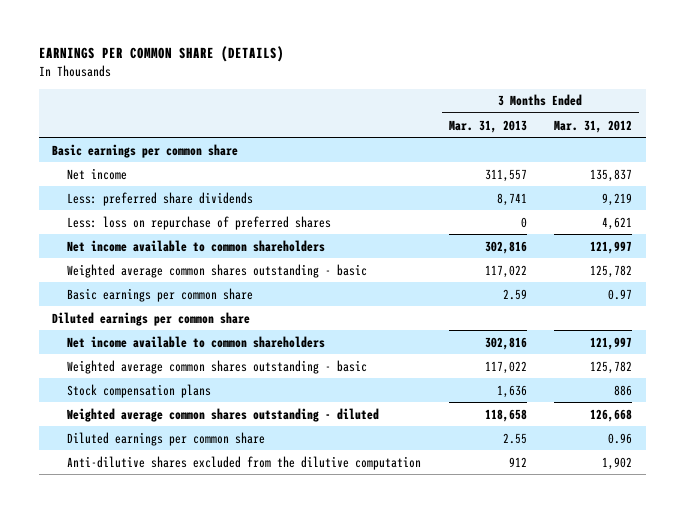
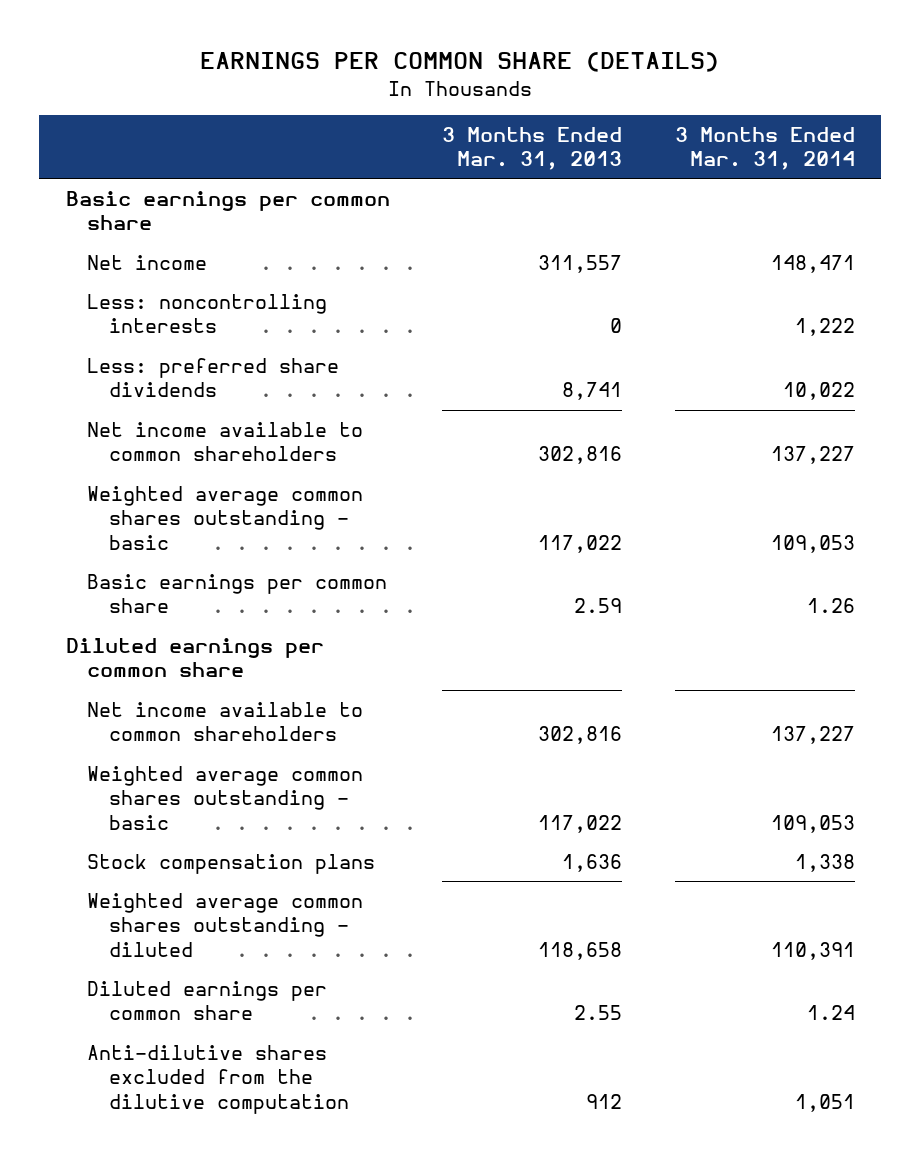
[553,119,632,133] Mar. 31, 2012 -> none
none -> [674,126,855,171] 3 Months Ended Mar. 31, 2014
none -> [87,293,328,334] Less: noncontrolling interests
[67,215,332,230] Less: loss on repurchase of preferred shares -> none

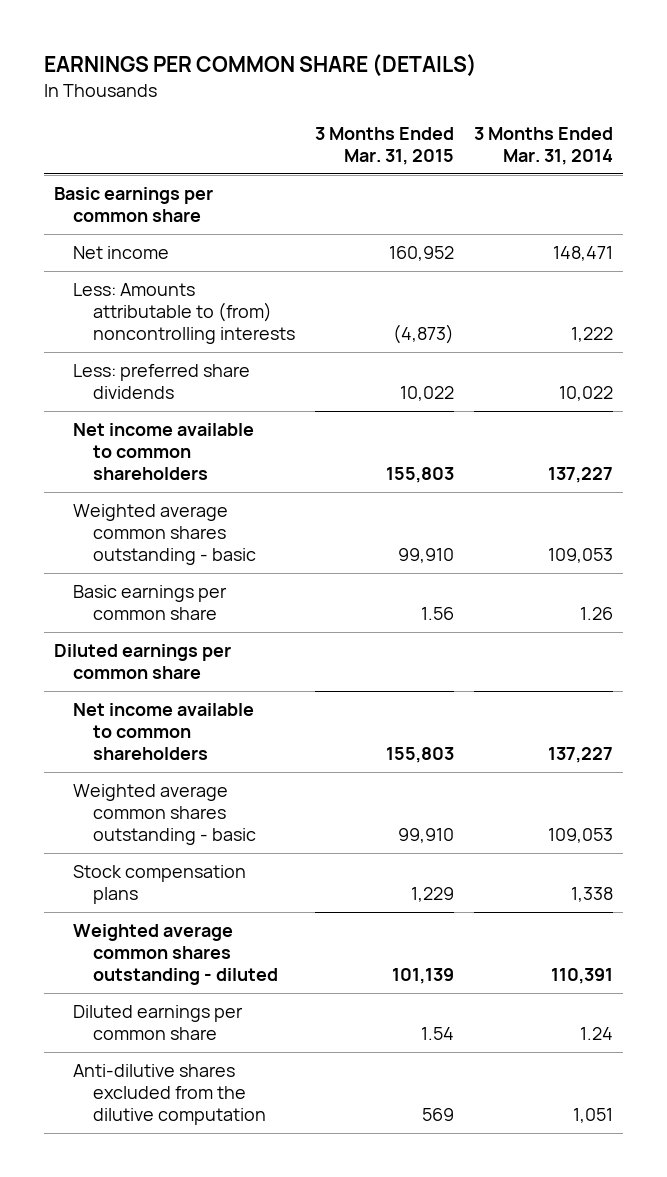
[442,126,623,171] 3 Months Ended Mar. 31, 2013 -> none
none -> [314,126,454,165] 3 Months Ended Mar. 31, 2015
[87,293,328,334] Less: noncontrolling interests -> [73,282,295,344] Less: Amounts attributable to (from) noncontrolling interests

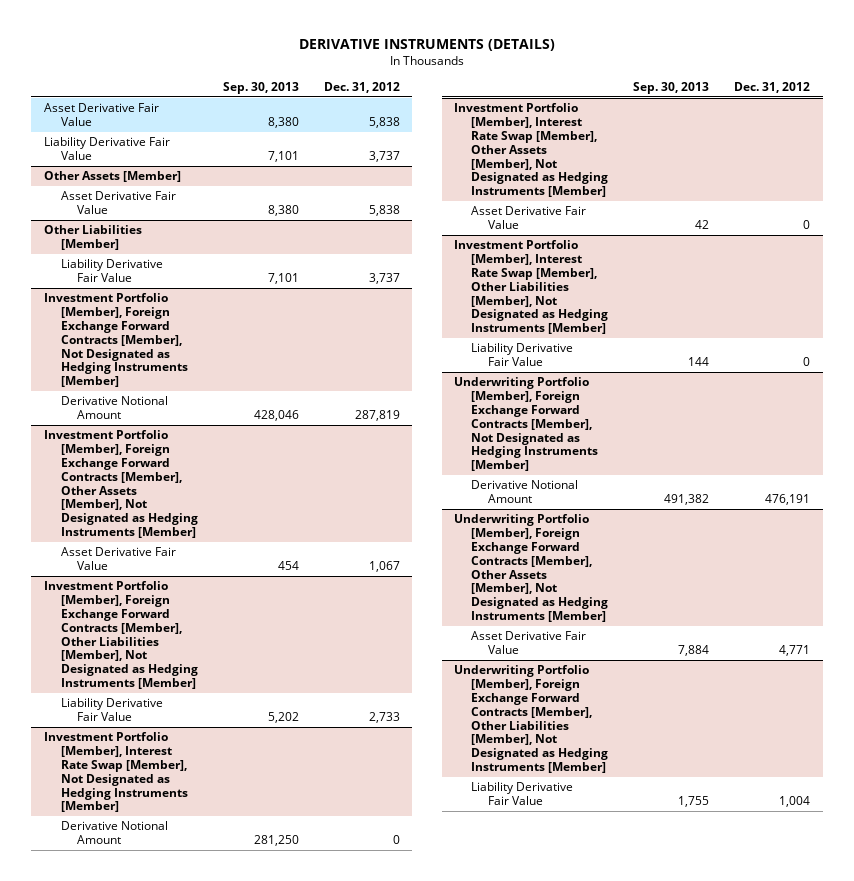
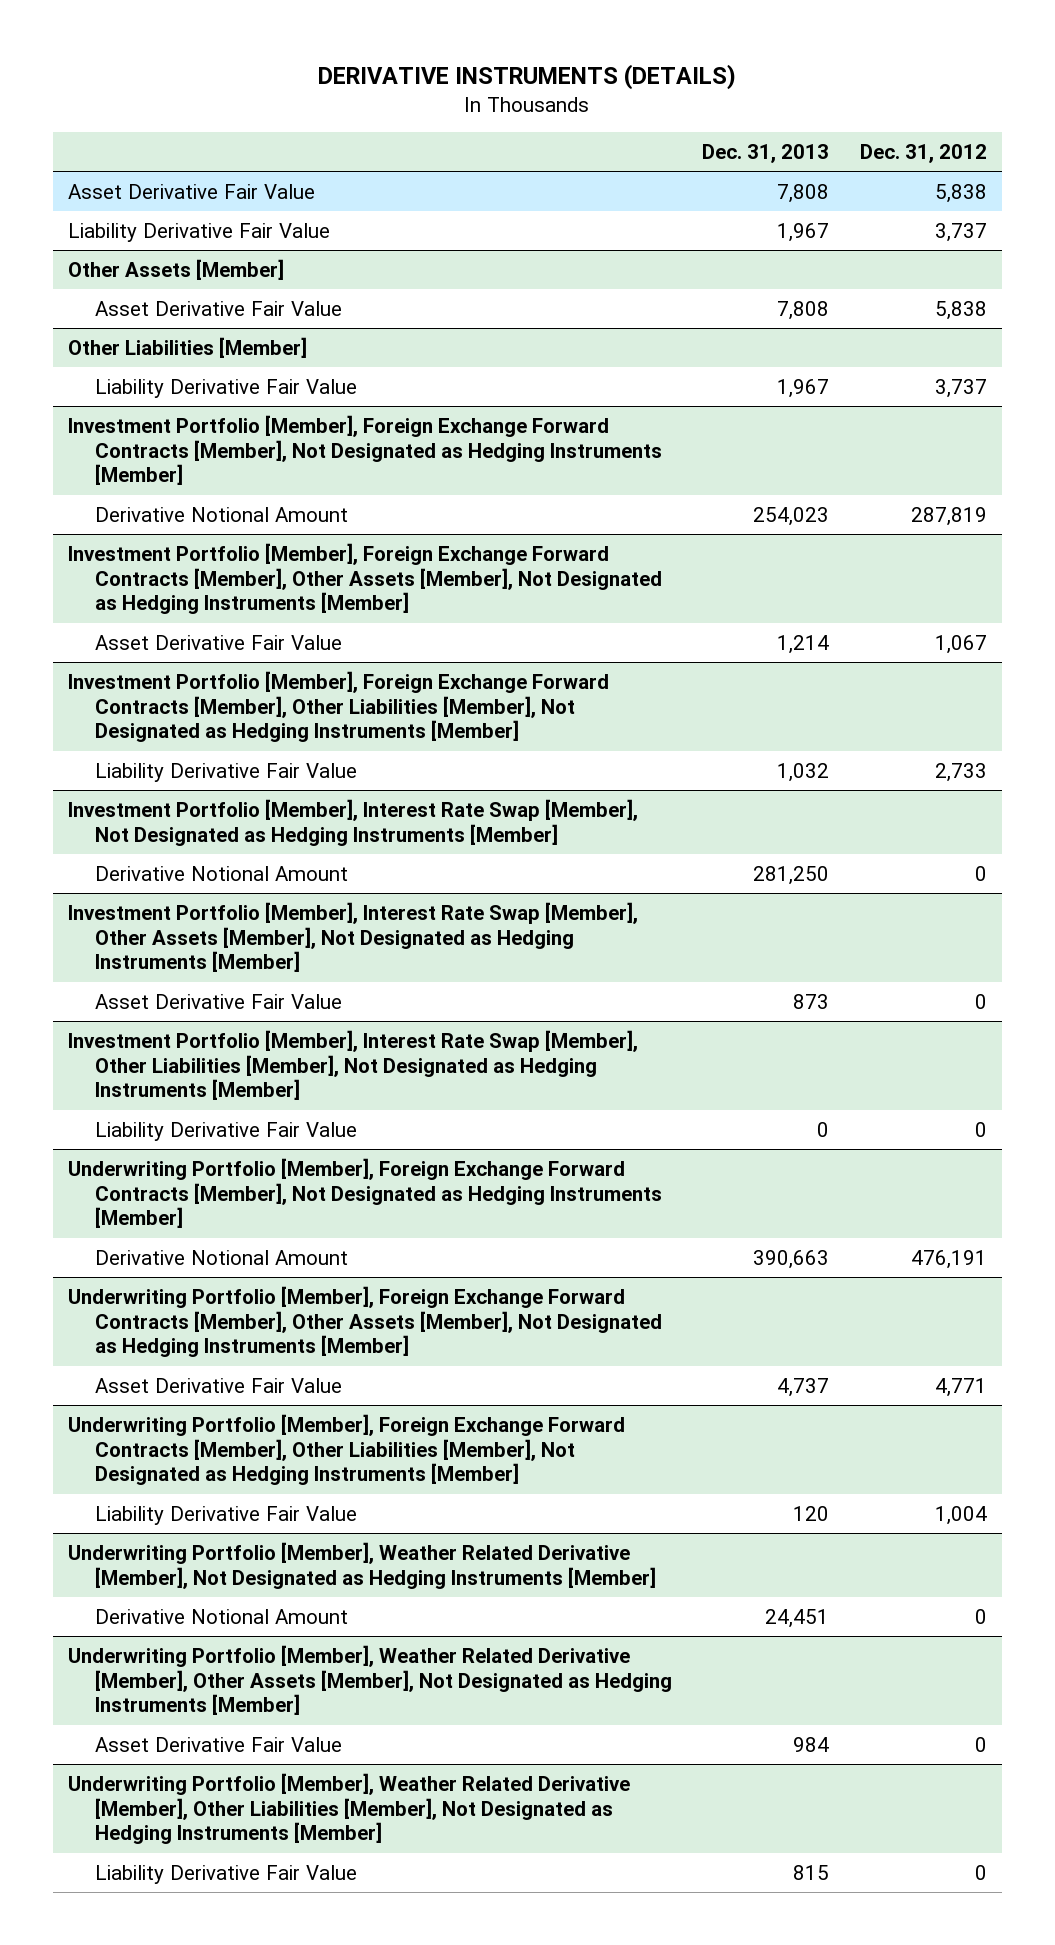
[222,81,299,94] Sep. 30, 2013 -> none
none -> [702,143,830,163] Dec. 31, 2013
none -> [67,1541,656,1589] Underwriting Portfolio [Member], Weather Related Derivative [Member], Not Designated as Hedging Instruments [Member]
none -> [94,1608,348,1624] Derivative Notional Amount
none -> [67,1644,672,1716] Underwriting Portfolio [Member], Weather Related Derivative [Member], Other Assets [Member], Not Designated as Hedging Instruments [Member]
none -> [94,1736,342,1752] Asset Derivative Fair Value
none -> [67,1772,630,1845] Underwriting Portfolio [Member], Weather Related Derivative [Member], Other Liabilities [Member], Not Designated as Hedging Instruments [Member]
none -> [94,1864,357,1884] Liability Derivative Fair Value

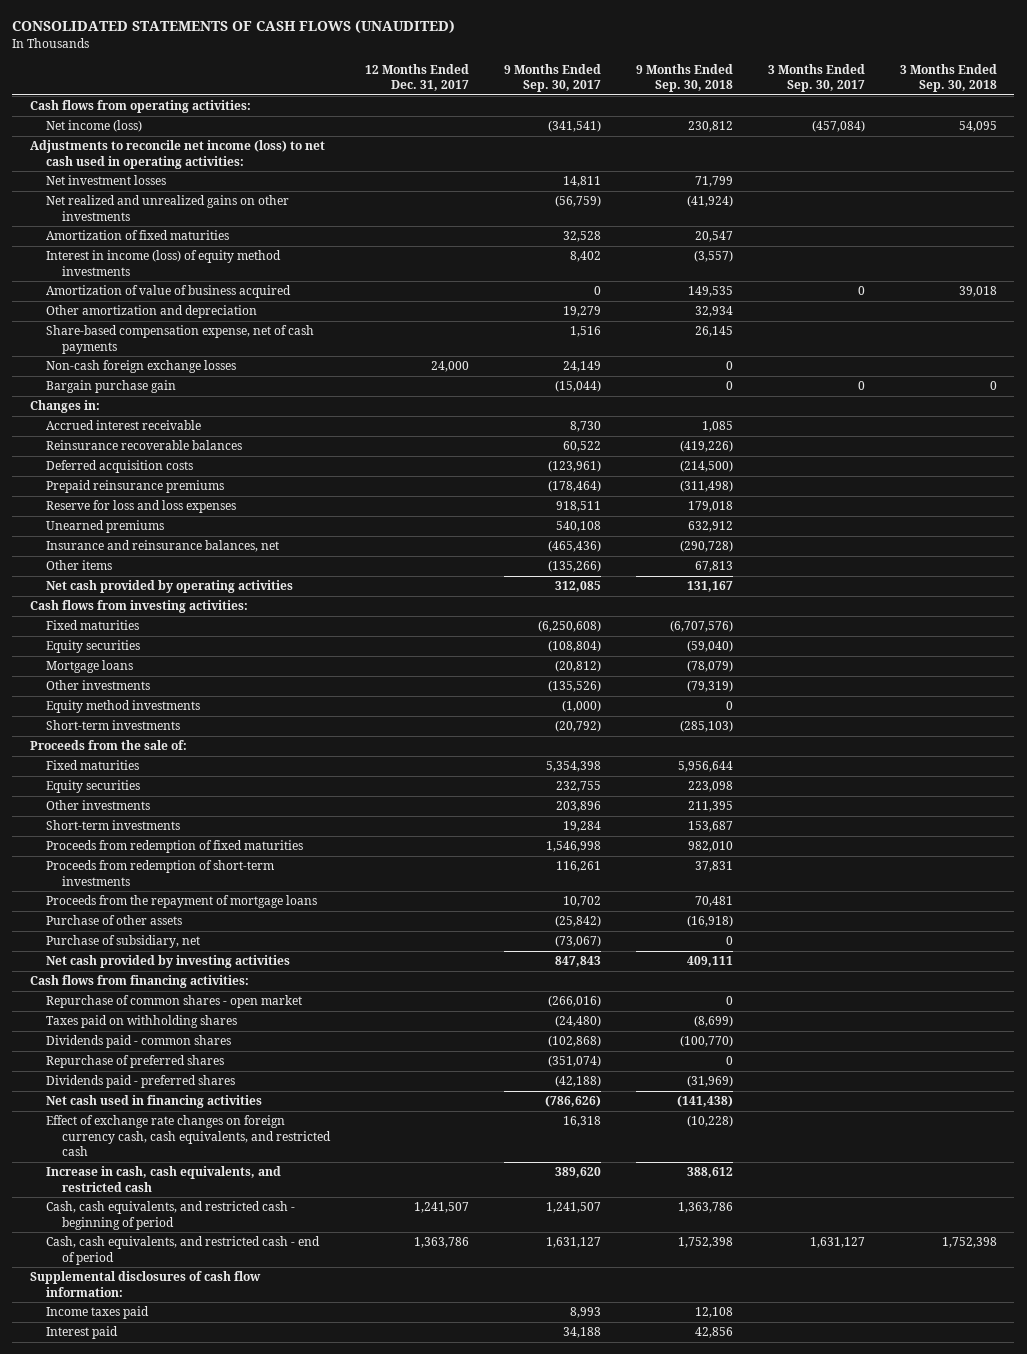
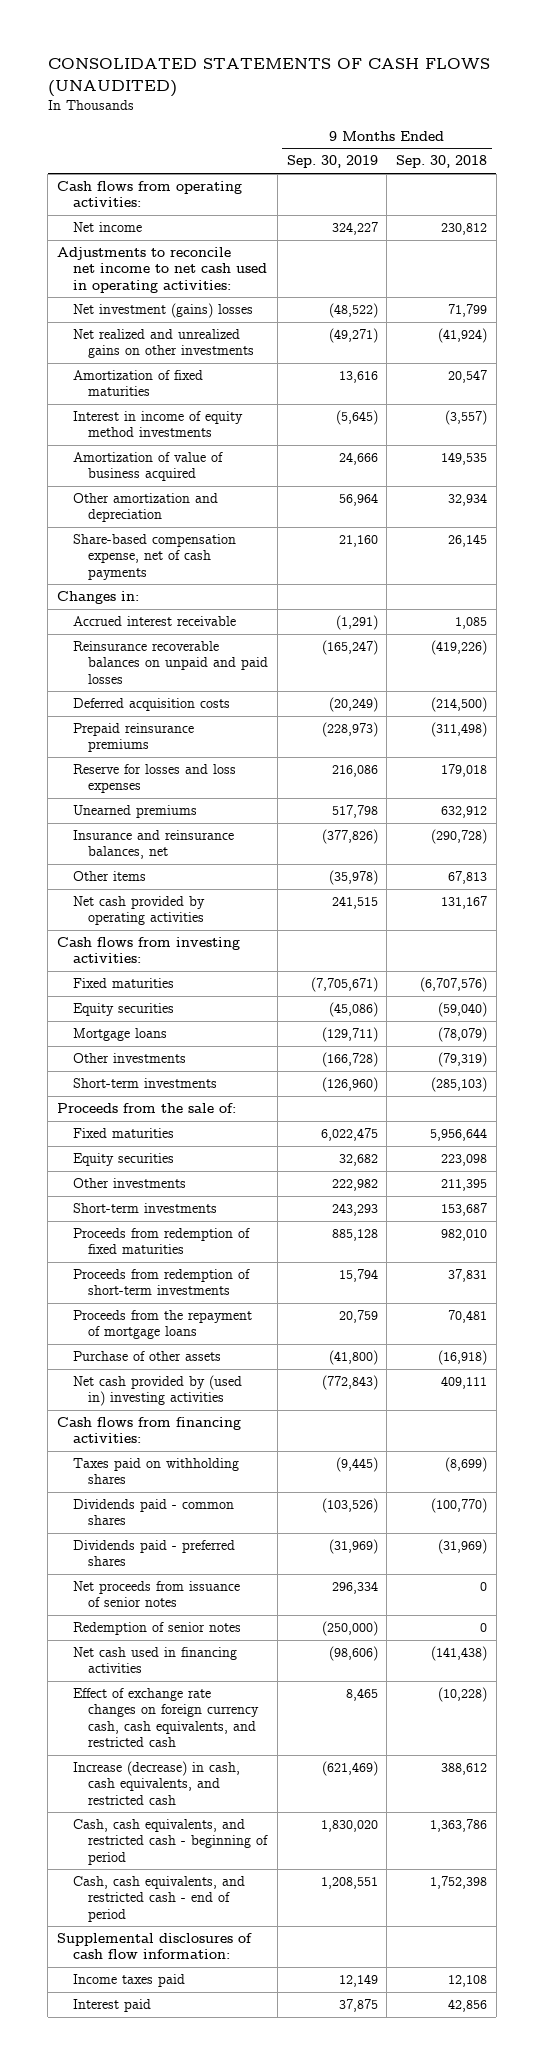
[365,63,470,92] 12 Months Ended Dec. 31, 2017 -> none
[504,63,602,93] 9 Months Ended Sep. 30, 2017 -> none
[768,63,866,93] 3 Months Ended Sep. 30, 2017 -> none
[900,63,998,93] 3 Months Ended Sep. 30, 2018 -> none
none -> [286,155,378,169] Sep. 30, 2019
[45,120,142,133] Net income (loss) -> [72,222,142,233] Net income
[29,140,325,169] Adjustments to reconcile net income (loss) to net cash used in operating activities: -> [56,247,267,293] Adjustments to reconcile net income to net cash used in operating activities:
[45,175,166,186] Net investment losses -> [72,303,253,319] Net investment (gains) losses
[45,250,281,276] Interest in income (loss) of equity method investments -> [72,411,243,438] Interest in income of equity method investments
[45,360,236,374] Non-cash foreign exchange losses -> none
[45,380,176,394] Bargain purchase gain -> none
[45,440,242,451] Reinsurance recoverable balances -> [72,641,269,684] Reinsurance recoverable balances on unpaid and paid losses
[45,500,236,514] Reserve for loss and loss expenses -> [72,764,236,794] Reserve for losses and loss expenses
[45,700,200,714] Equity method investments -> none
[45,935,200,949] Purchase of subsidiary, net -> none
[45,955,290,969] Net cash provided by investing activities -> [72,1375,242,1407] Net cash provided by (used in) investing activities
[45,995,302,1009] Repurchase of common shares - open market -> none
[45,1055,224,1069] Repurchase of preferred shares -> none
none -> [72,1581,240,1608] Net proceeds from issuance of senior notes
none -> [72,1622,241,1636] Redemption of senior notes
[45,1166,281,1192] Increase in cash, cash equivalents, and restricted cash -> [72,1761,240,1805] Increase (decrease) in cash, cash equivalents, and restricted cash

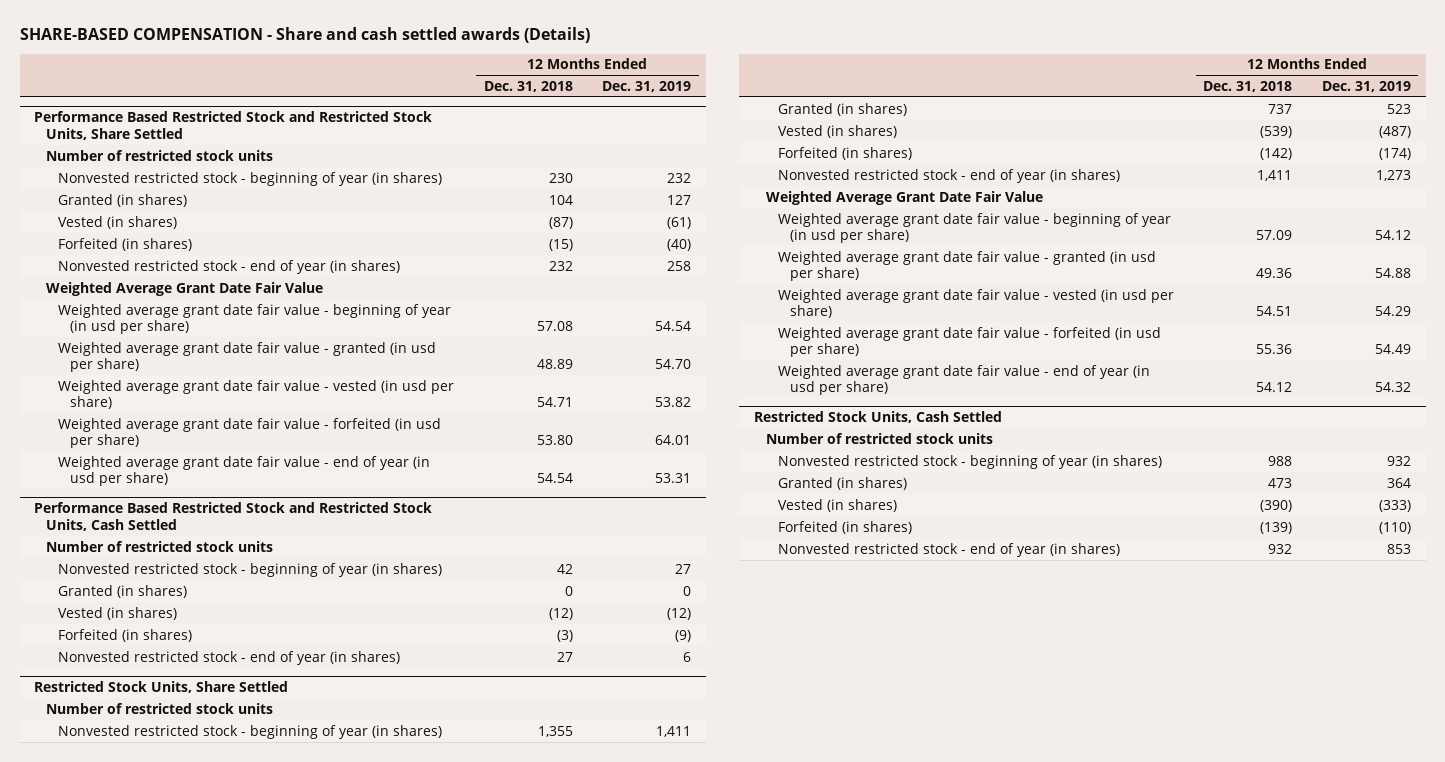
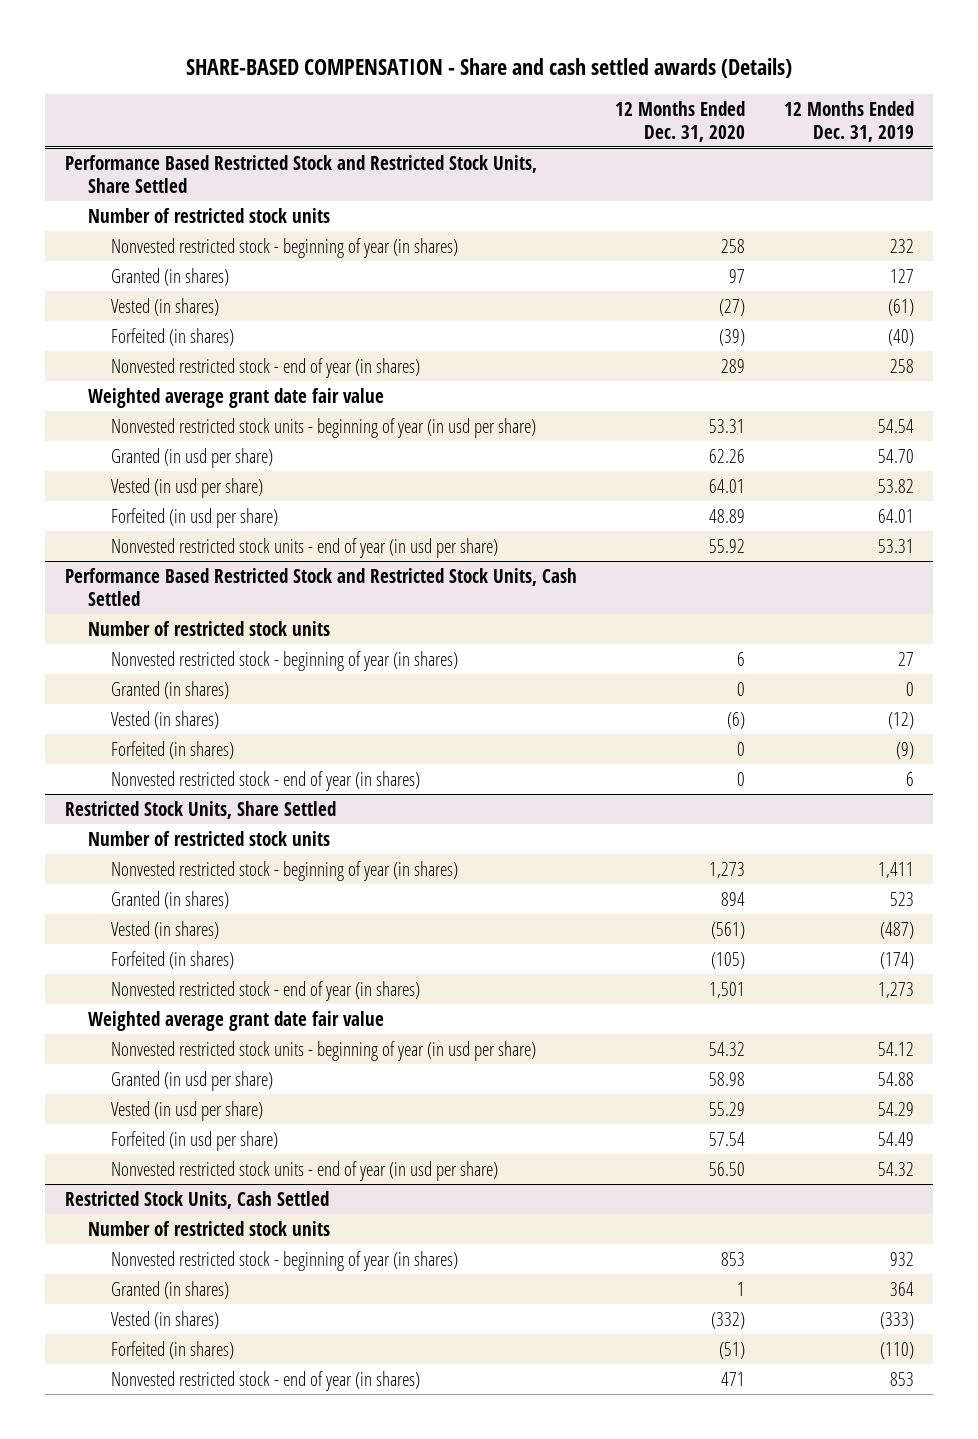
[483,80,573,92] Dec. 31, 2018 -> none
none -> [615,100,746,142] 12 Months Ended Dec. 31, 2020
[46,281,324,296] Weighted Average Grant Date Fair Value -> [87,387,384,408] Weighted average grant date fair value
[58,303,452,335] Weighted average grant date fair value - beginning of year (in usd per share) -> [110,417,536,438] Nonvested restricted stock units - beginning of year (in usd per share)
[58,341,437,373] Weighted average grant date fair value - granted (in usd per share) -> [110,447,273,468] Granted (in usd per share)
[58,379,455,410] Weighted average grant date fair value - vested (in usd per share) -> [110,477,263,498] Vested (in usd per share)
[58,417,442,449] Weighted average grant date fair value - forfeited (in usd per share) -> [110,507,278,528] Forfeited (in usd per share)
[58,455,431,487] Weighted average grant date fair value - end of year (in usd per share) -> [110,537,498,558] Nonvested restricted stock units - end of year (in usd per share)
[766,190,1044,205] Weighted Average Grant Date Fair Value -> [87,1010,384,1031] Weighted average grant date fair value
[777,212,1171,244] Weighted average grant date fair value - beginning of year (in usd per share) -> [110,1040,536,1061] Nonvested restricted stock units - beginning of year (in usd per share)
[777,250,1156,282] Weighted average grant date fair value - granted (in usd per share) -> [110,1070,273,1091] Granted (in usd per share)
[777,288,1174,319] Weighted average grant date fair value - vested (in usd per share) -> [110,1100,263,1121] Vested (in usd per share)
[777,326,1161,358] Weighted average grant date fair value - forfeited (in usd per share) -> [110,1130,278,1151] Forfeited (in usd per share)
[777,364,1150,396] Weighted average grant date fair value - end of year (in usd per share) -> [110,1160,498,1181] Nonvested restricted stock units - end of year (in usd per share)

